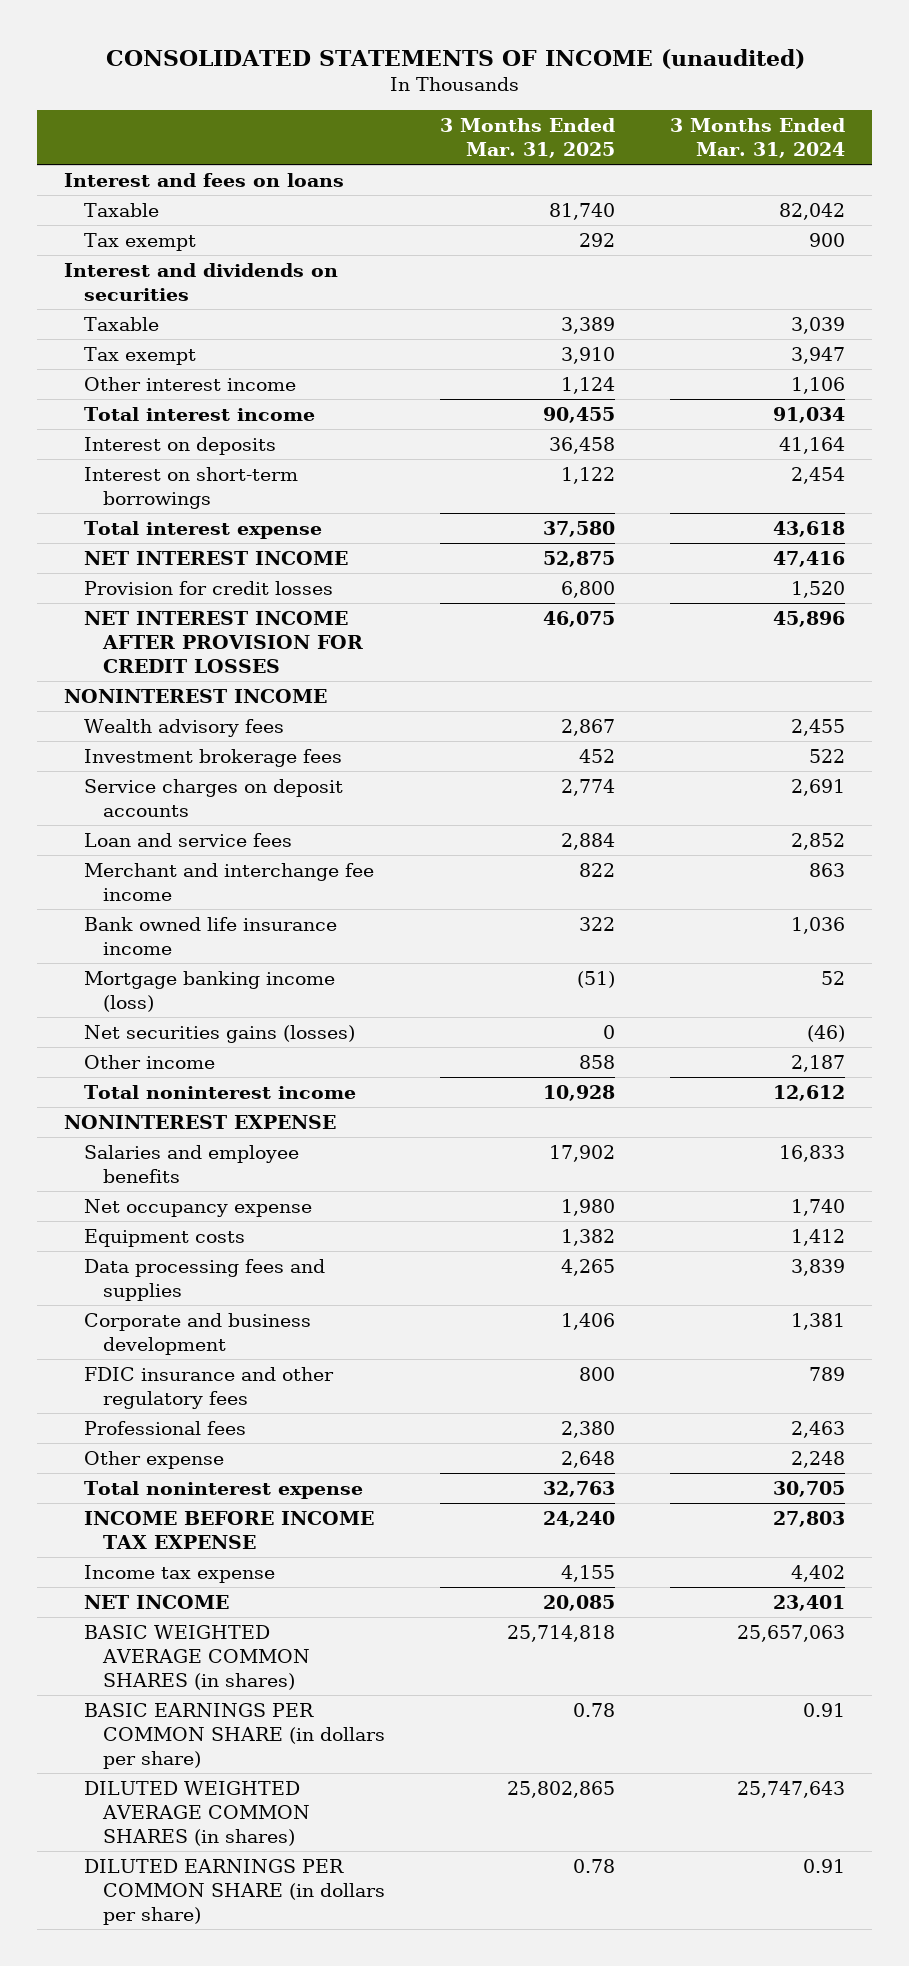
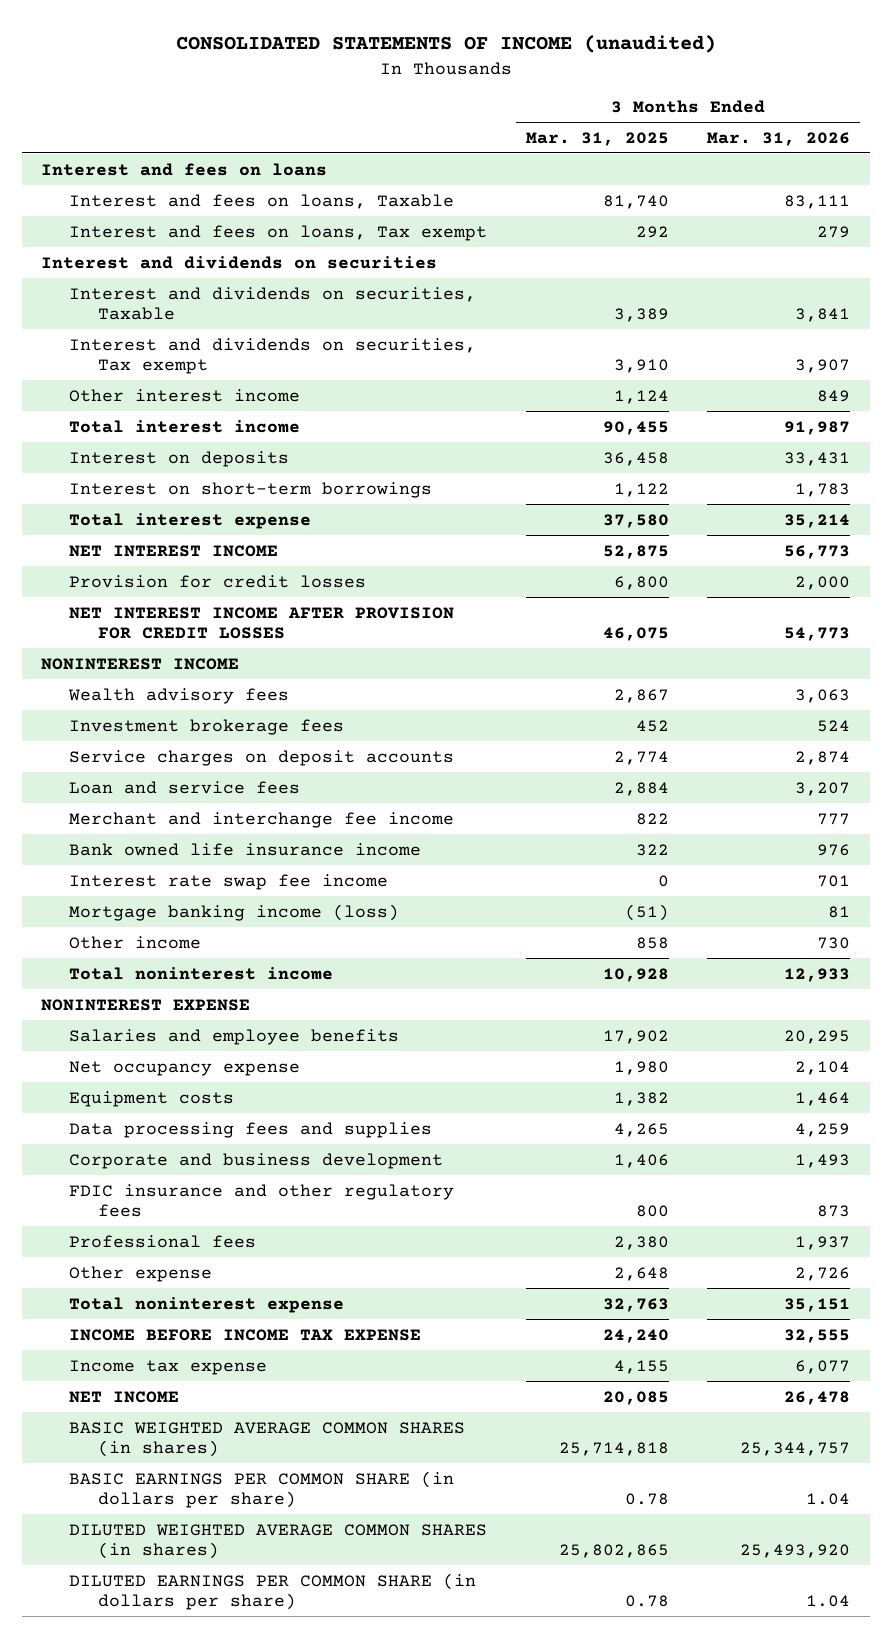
[670,118,846,158] 3 Months Ended Mar. 31, 2024 -> none
none -> [707,131,851,146] Mar. 31, 2026
[83,202,159,217] Taxable -> [69,193,455,209] Interest and fees on loans, Taxable
[83,232,196,251] Tax exempt -> [69,224,488,241] Interest and fees on loans, Tax exempt
[83,316,159,331] Taxable -> [69,286,477,321] Interest and dividends on securities, Taxable
[83,346,196,365] Tax exempt -> [69,337,477,375] Interest and dividends on securities, Tax exempt
none -> [69,873,389,890] Interest rate swap fee income
[83,1024,355,1043] Net securities gains (losses) -> none

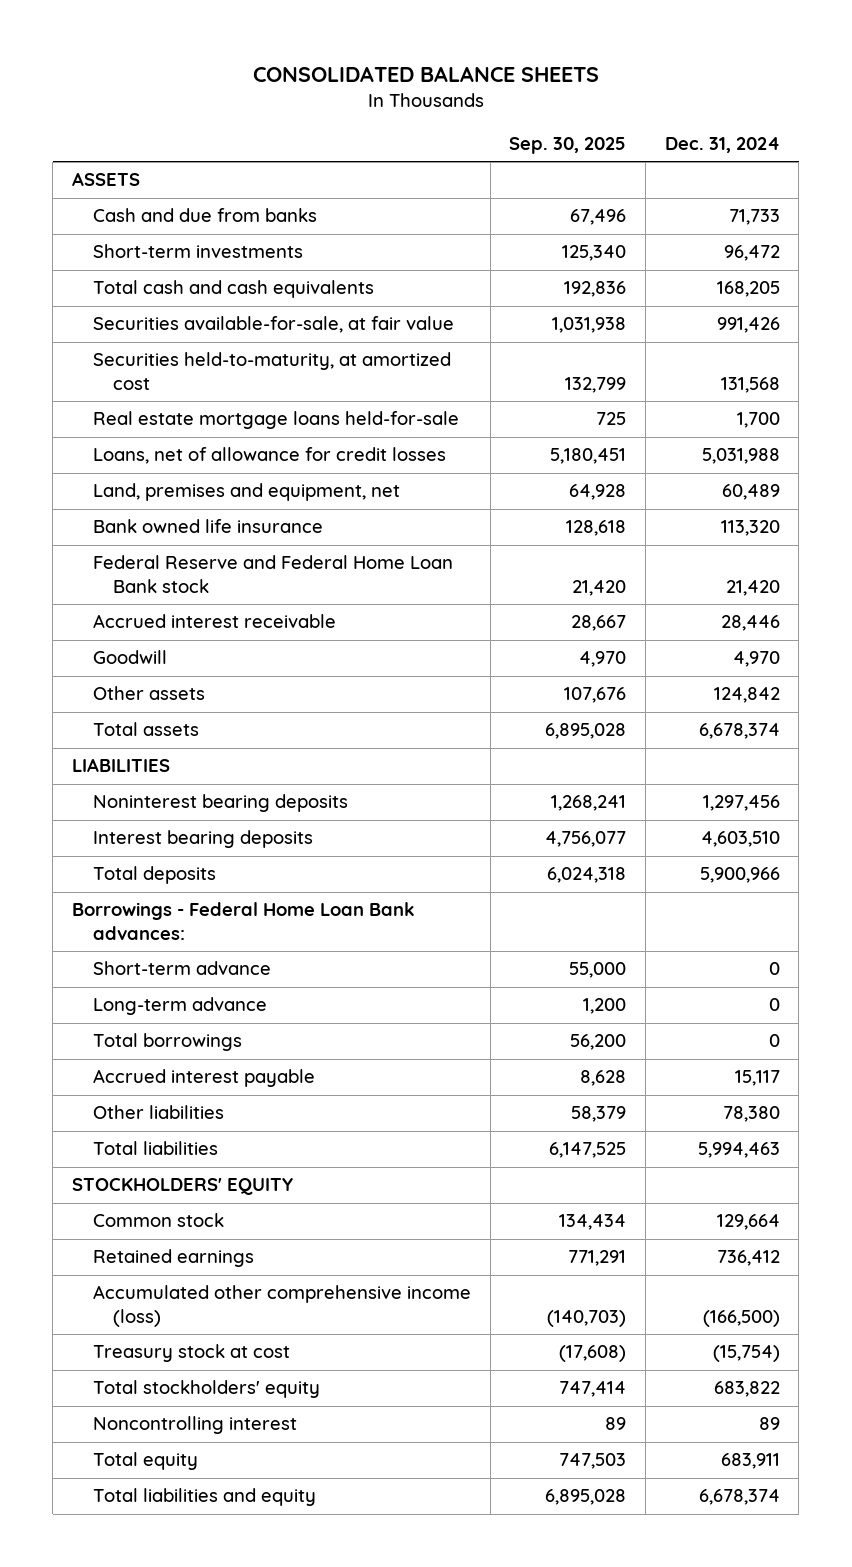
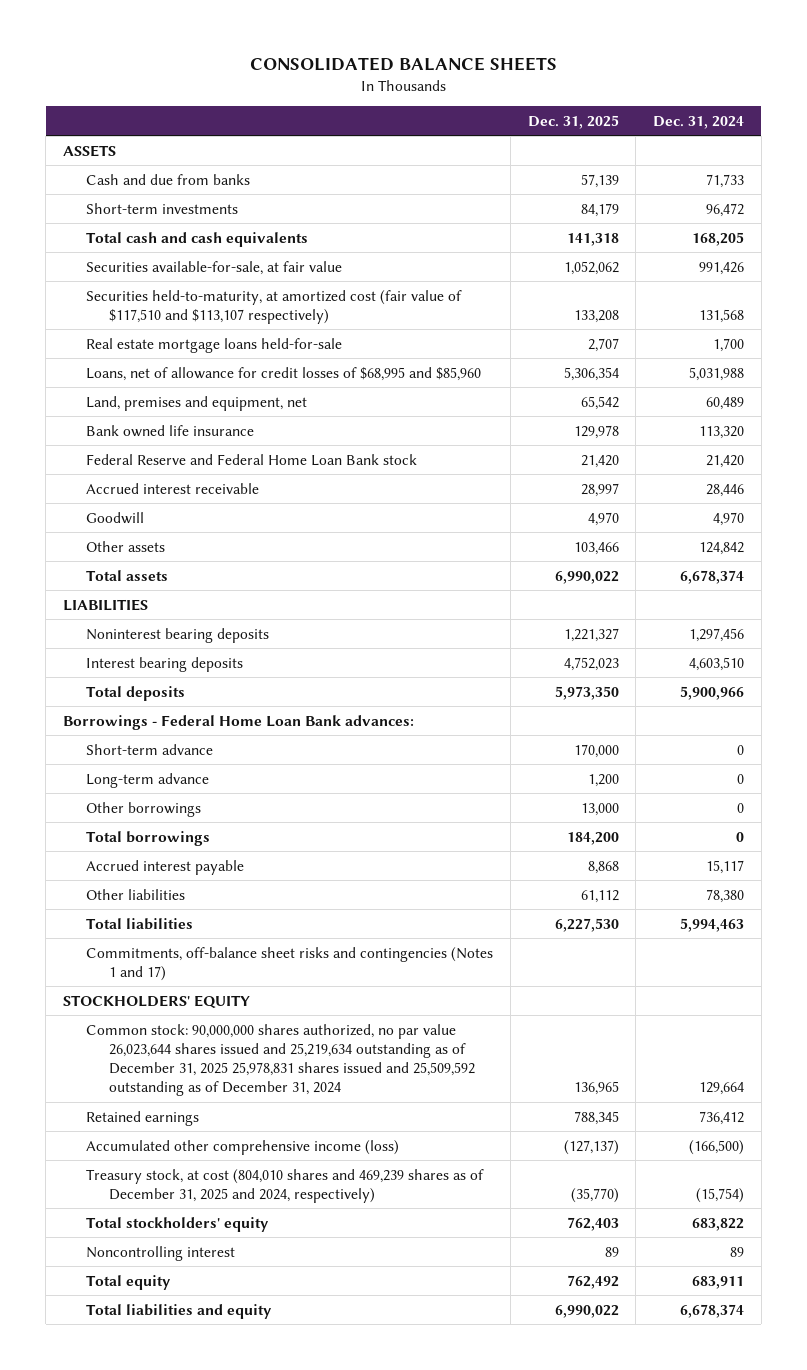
[509,137,627,155] Sep. 30, 2025 -> none
none -> [527,114,619,129] Dec. 31, 2025
[92,352,451,390] Securities held-to-maturity, at amortized cost -> [86,289,463,324] Securities held-to-maturity, at amortized cost (fair value of $117,510 and $113,107 respectively)
[92,447,446,465] Loans, net of allowance for credit losses -> [86,366,482,381] Loans, net of allowance for credit losses of $68,995 and $85,960
none -> [86,801,202,817] Other borrowings
none -> [86,946,494,981] Commitments, off-balance sheet risks and contingencies (Notes 1 and 17)
[92,1213,224,1228] Common stock -> [86,1023,475,1097] Common stock: 90,000,000 shares authorized, no par value 26,023,644 shares issued and 25,219,634 outstanding as of December 31, 2025 25,978,831 shares issued and 25,509,592 outstanding as of December 31, 2024
[92,1344,290,1363] Treasury stock at cost -> [86,1168,485,1203] Treasury stock, at cost (804,010 shares and 469,239 shares as of December 31, 2025 and 2024, respectively)

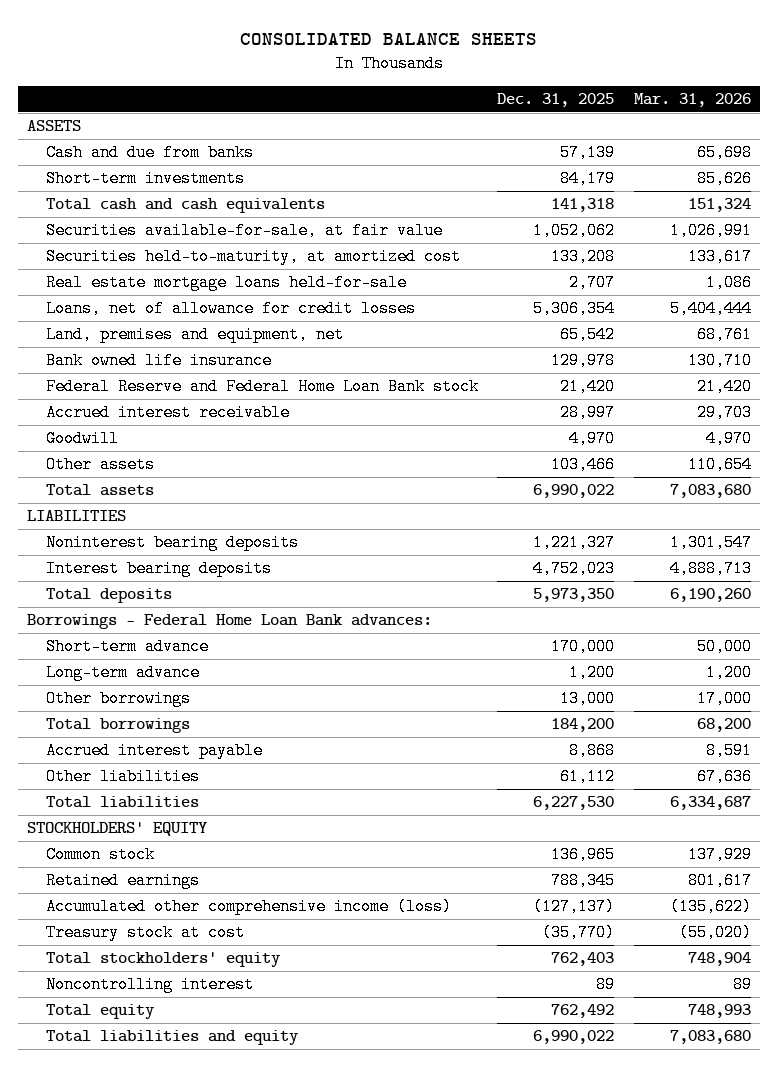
[653,115,745,129] Dec. 31, 2024 -> none
none -> [633,93,751,108] Mar. 31, 2026
[86,289,463,324] Securities held-to-maturity, at amortized cost (fair value of $117,510 and $113,107 respectively) -> [45,248,461,266] Securities held-to-maturity, at amortized cost
[86,366,482,381] Loans, net of allowance for credit losses of $68,995 and $85,960 -> [45,300,416,318] Loans, net of allowance for credit losses
[86,946,494,981] Commitments, off-balance sheet risks and contingencies (Notes 1 and 17) -> none
[86,1023,475,1097] Common stock: 90,000,000 shares authorized, no par value 26,023,644 shares issued and 25,219,634 outstanding as of December 31, 2025 25,978,831 shares issued and 25,509,592 outstanding as of December 31, 2024 -> [45,846,155,864] Common stock
[86,1168,485,1203] Treasury stock, at cost (804,010 shares and 469,239 shares as of December 31, 2025 and 2024, respectively) -> [45,924,245,942] Treasury stock at cost

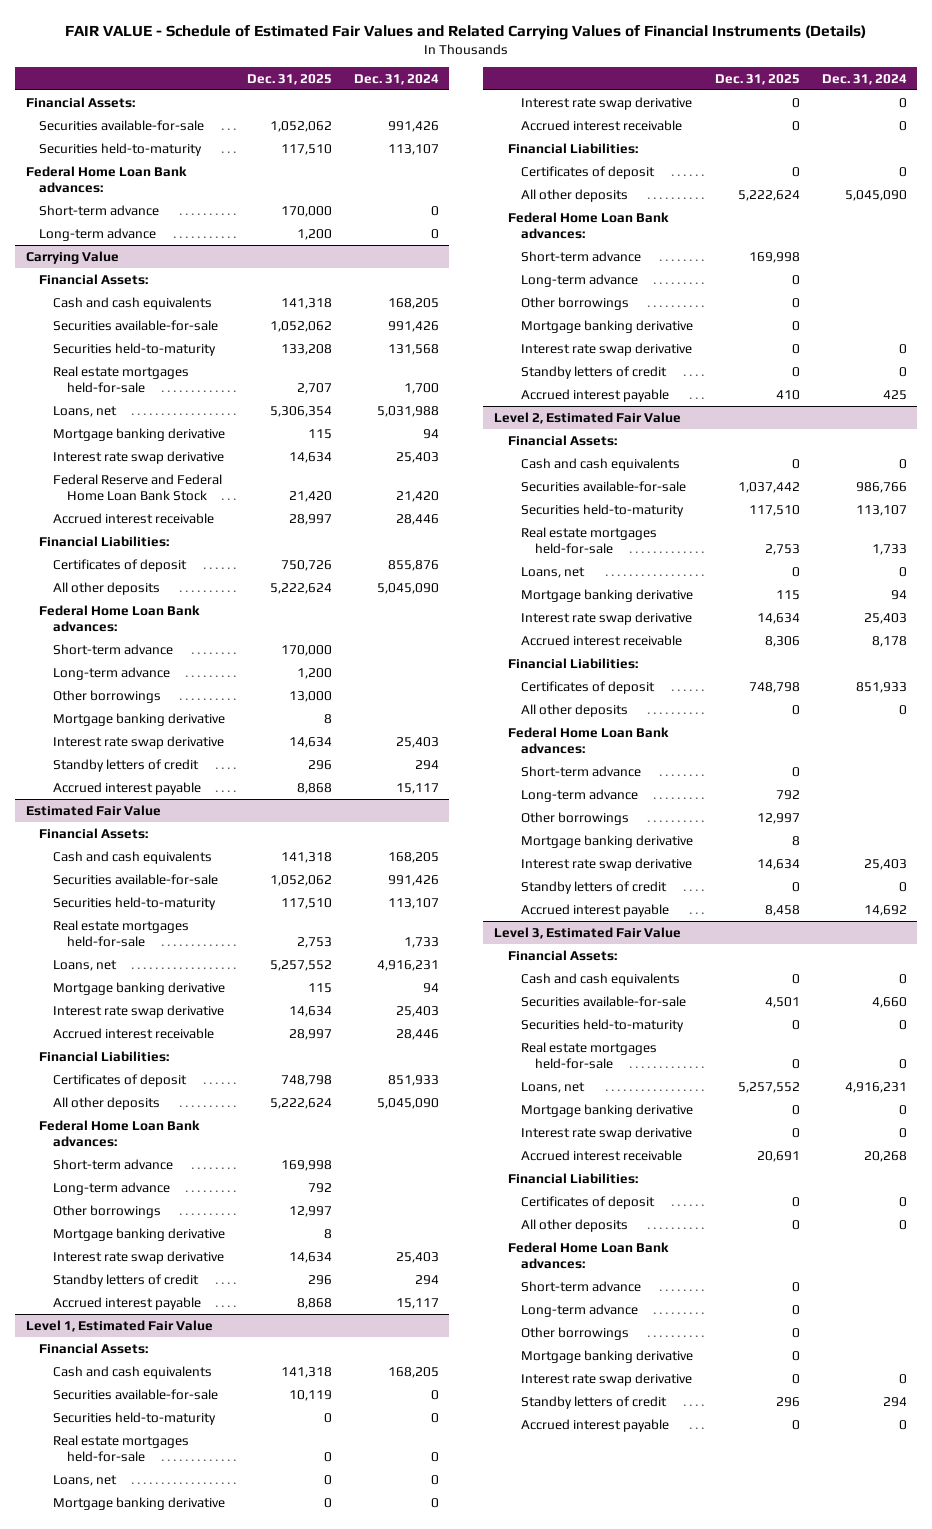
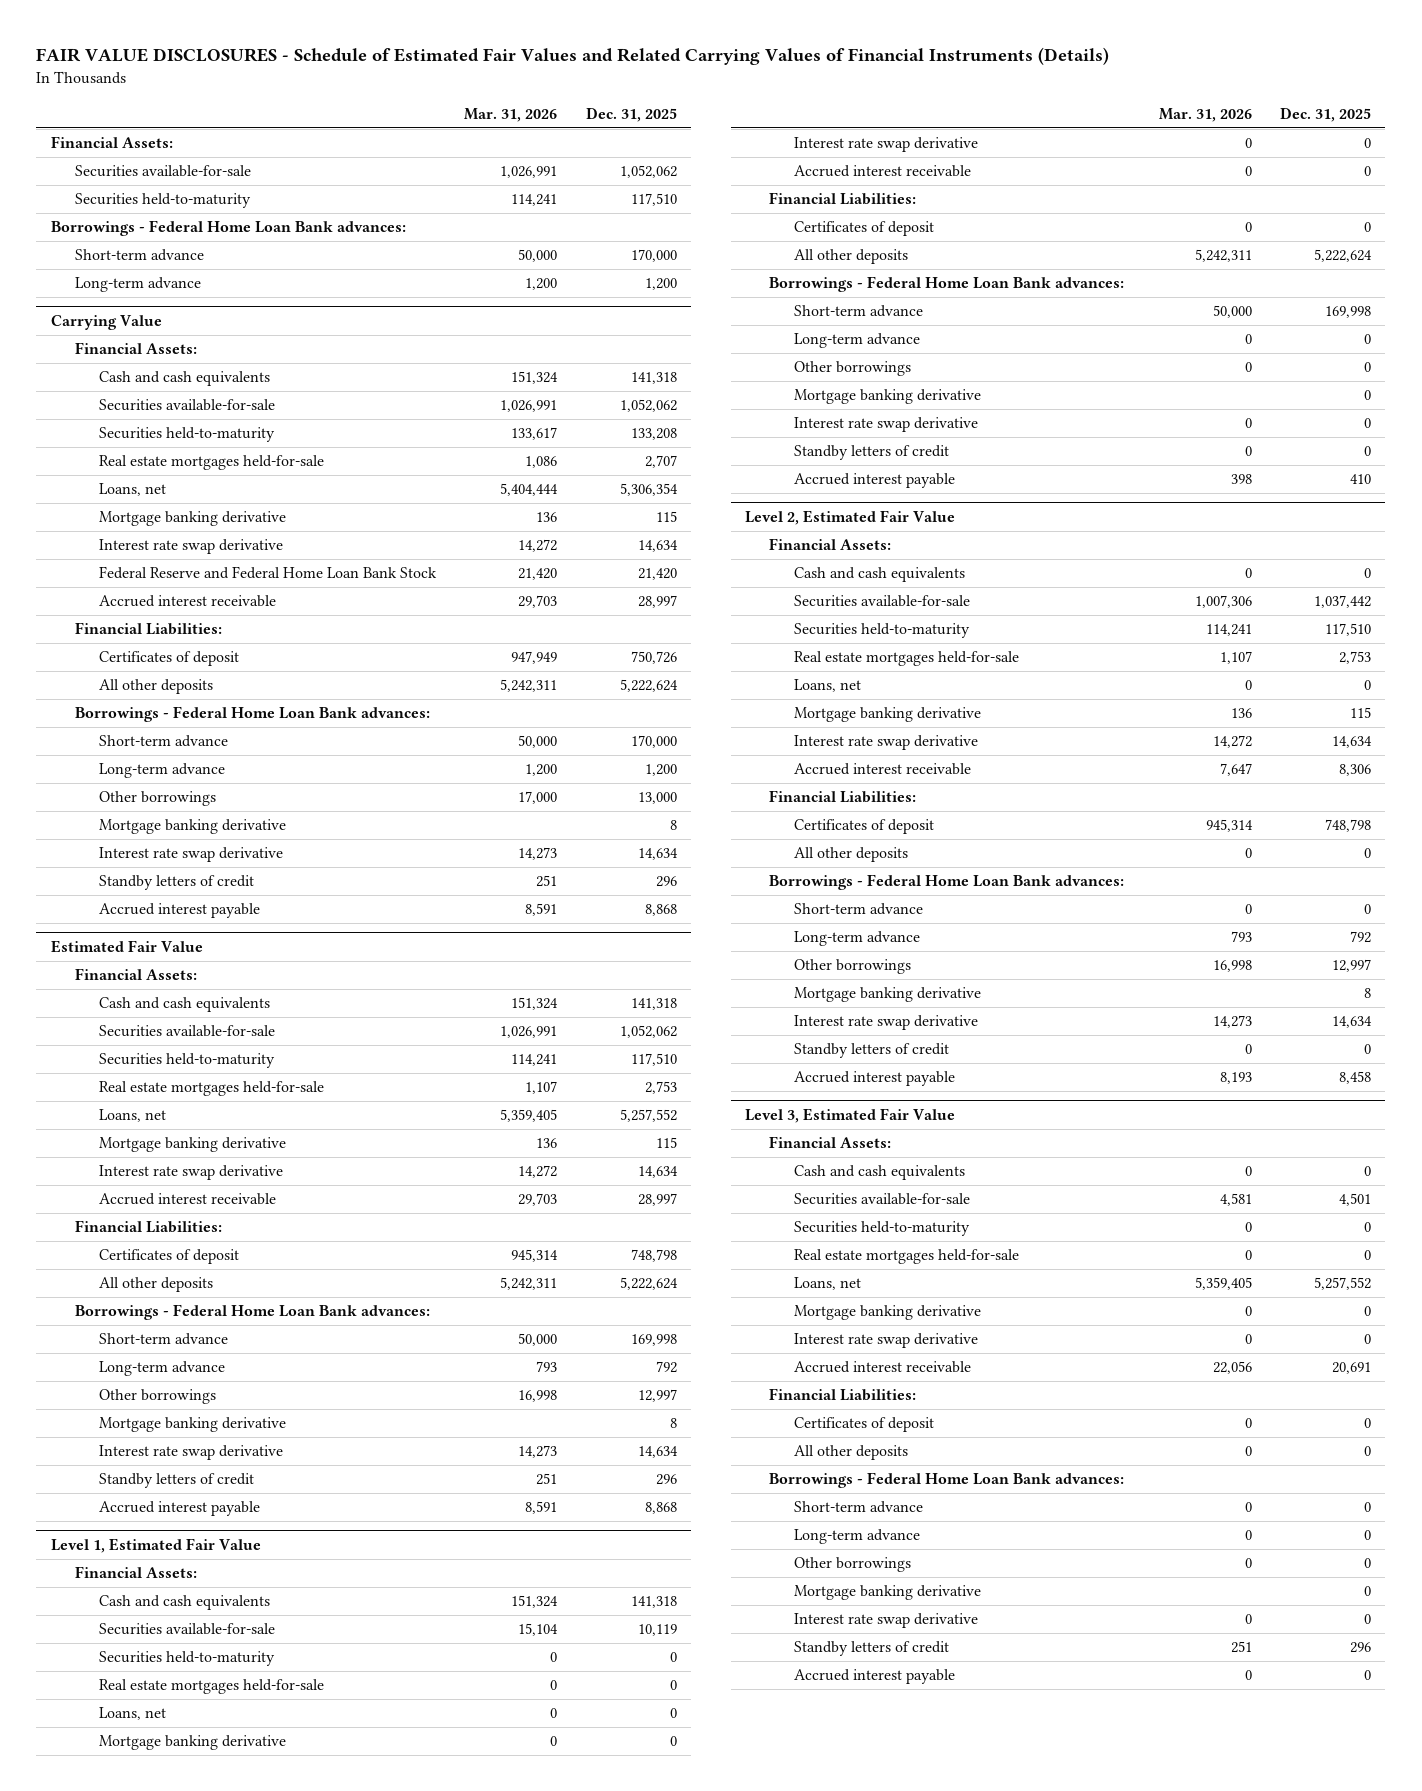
[65,24,867,40] FAIR VALUE - Schedule of Estimated Fair Values and Related Carrying Values of Financial Instruments (Details) -> [36,47,1110,66] FAIR VALUE DISCLOSURES - Schedule of Estimated Fair Values and Related Carrying Values of Financial Instruments (Details)
[353,73,439,85] Dec. 31, 2024 -> none
none -> [464,107,558,122] Mar. 31, 2026
[25,165,187,194] Federal Home Loan Bank advances: -> [50,220,406,237] Borrowings - Federal Home Loan Bank advances:
[39,604,201,633] Federal Home Loan Bank advances: -> [74,706,430,723] Borrowings - Federal Home Loan Bank advances:
[39,1119,201,1148] Federal Home Loan Bank advances: -> [74,1304,430,1321] Borrowings - Federal Home Loan Bank advances:
[507,211,669,240] Federal Home Loan Bank advances: -> [769,276,1125,293] Borrowings - Federal Home Loan Bank advances:
[507,726,669,755] Federal Home Loan Bank advances: -> [769,874,1125,891] Borrowings - Federal Home Loan Bank advances:
[507,1241,669,1270] Federal Home Loan Bank advances: -> [769,1472,1125,1489] Borrowings - Federal Home Loan Bank advances:

